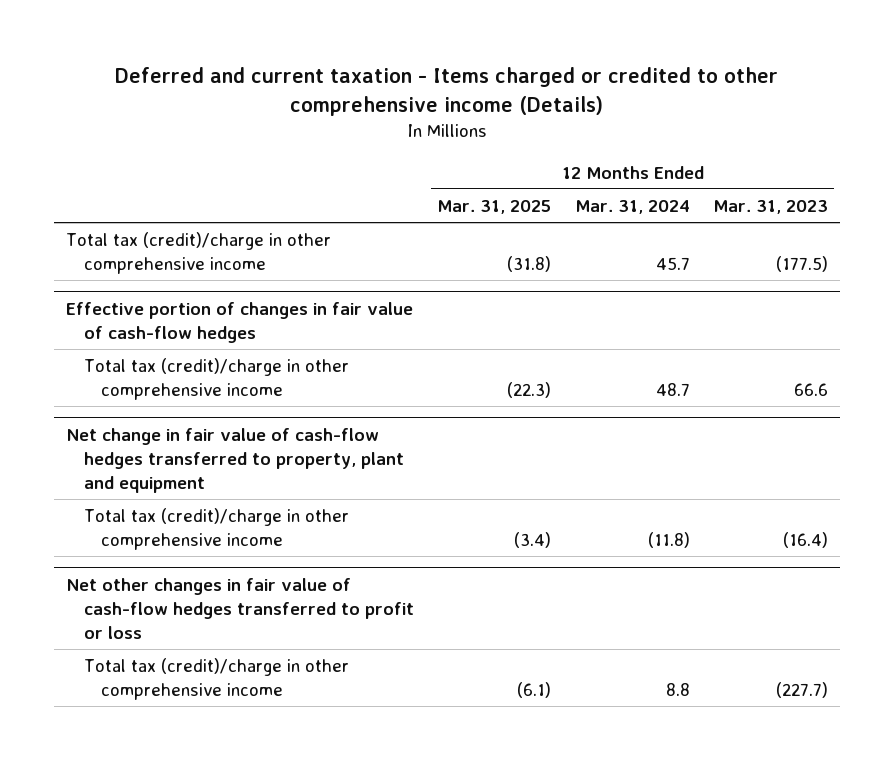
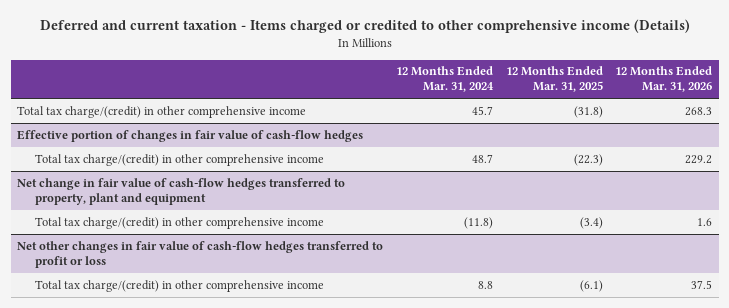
[713,199,829,214] Mar. 31, 2023 -> none
none -> [615,66,713,93] 12 Months Ended Mar. 31, 2026
[66,231,332,274] Total tax (credit)/charge in other comprehensive income -> [17,105,307,118] Total tax charge/(credit) in other comprehensive income
[83,357,349,400] Total tax (credit)/charge in other comprehensive income -> [34,153,324,166] Total tax charge/(credit) in other comprehensive income
[83,507,349,550] Total tax (credit)/charge in other comprehensive income -> [34,216,324,229] Total tax charge/(credit) in other comprehensive income
[83,657,349,700] Total tax (credit)/charge in other comprehensive income -> [34,279,324,292] Total tax charge/(credit) in other comprehensive income

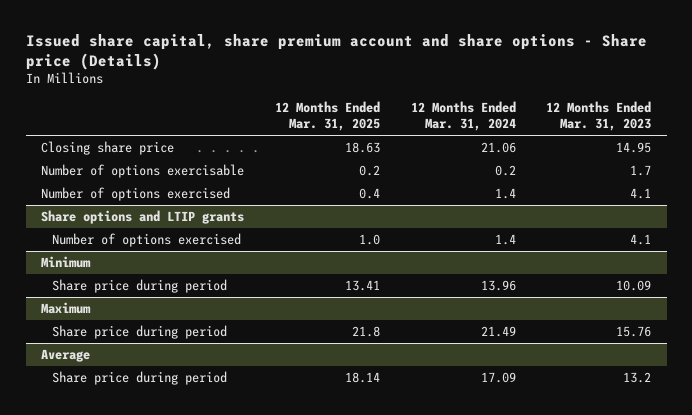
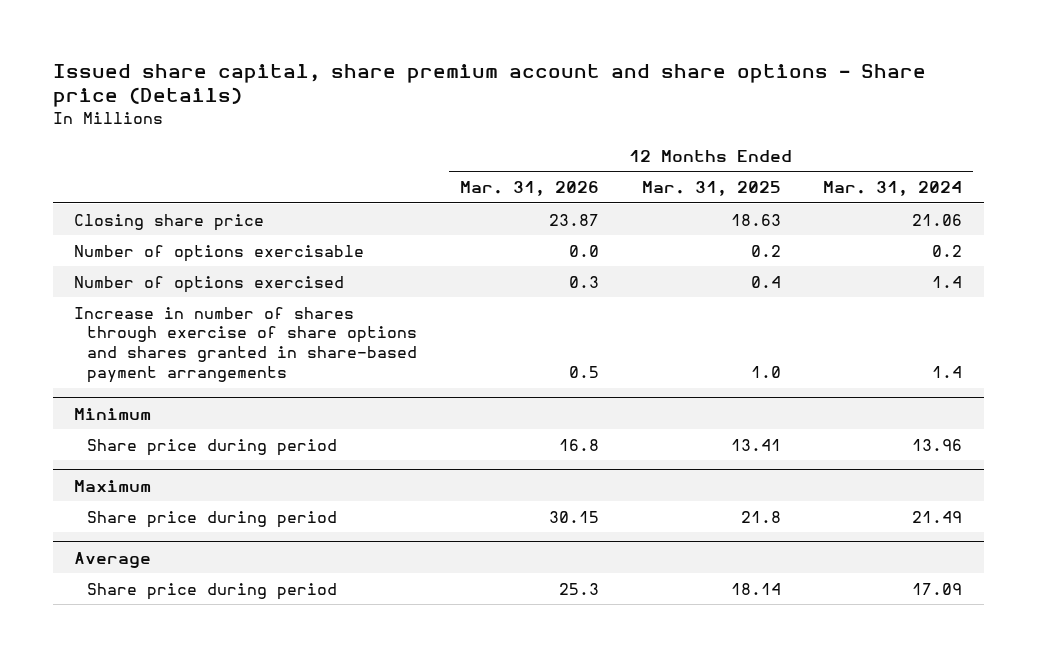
[546,100,652,132] 12 Months Ended Mar. 31, 2023 -> none
none -> [459,180,599,196] Mar. 31, 2026
[40,209,244,224] Share options and LTIP grants -> none
[51,232,241,247] Number of options exercised -> [74,306,418,383] Increase in number of shares through exercise of share options and shares granted in share-based payment arrangements

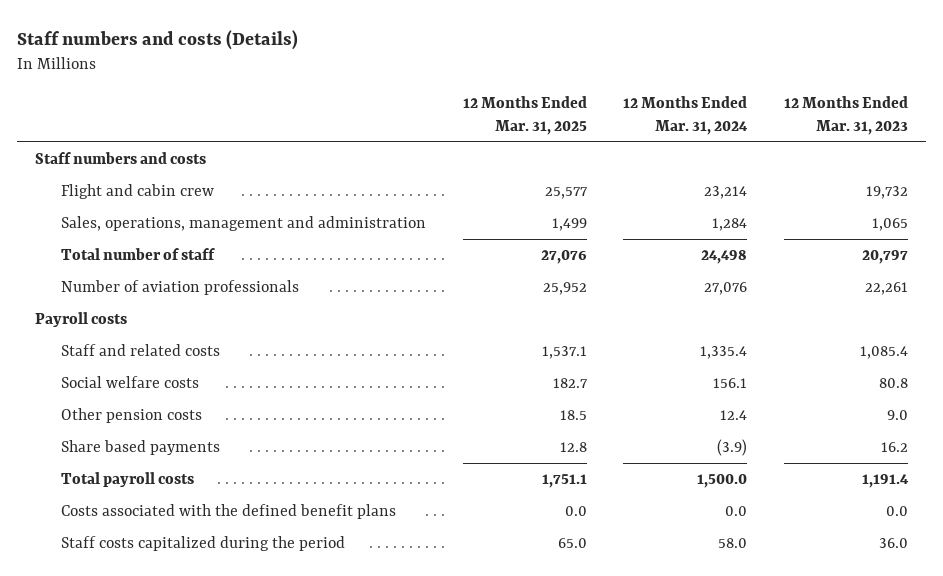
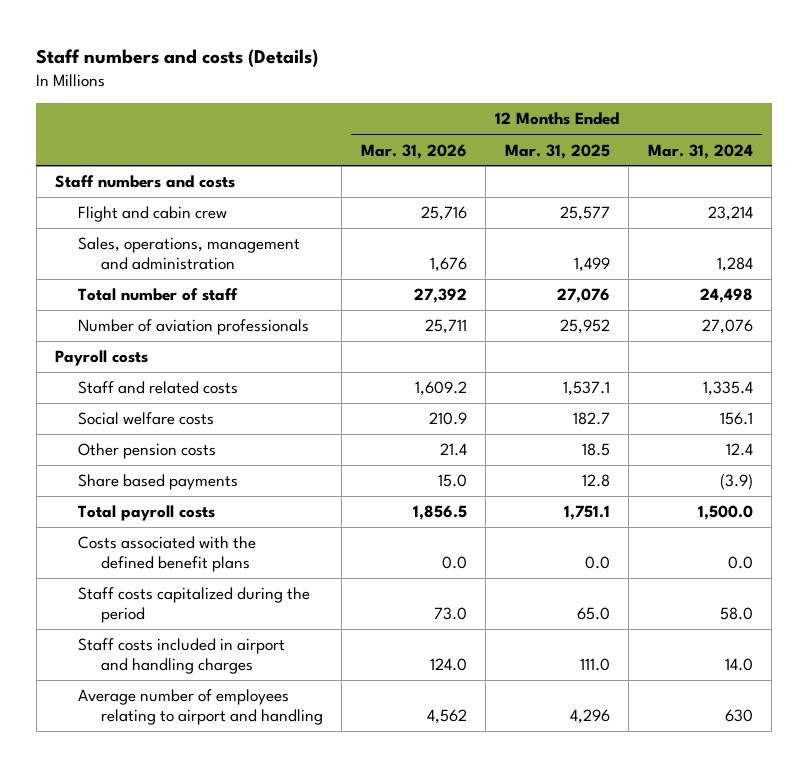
[783,95,908,136] 12 Months Ended Mar. 31, 2023 -> none
none -> [360,143,467,159] Mar. 31, 2026
none -> [78,638,286,675] Staff costs included in airport and handling charges
none -> [78,689,323,726] Average number of employees relating to airport and handling

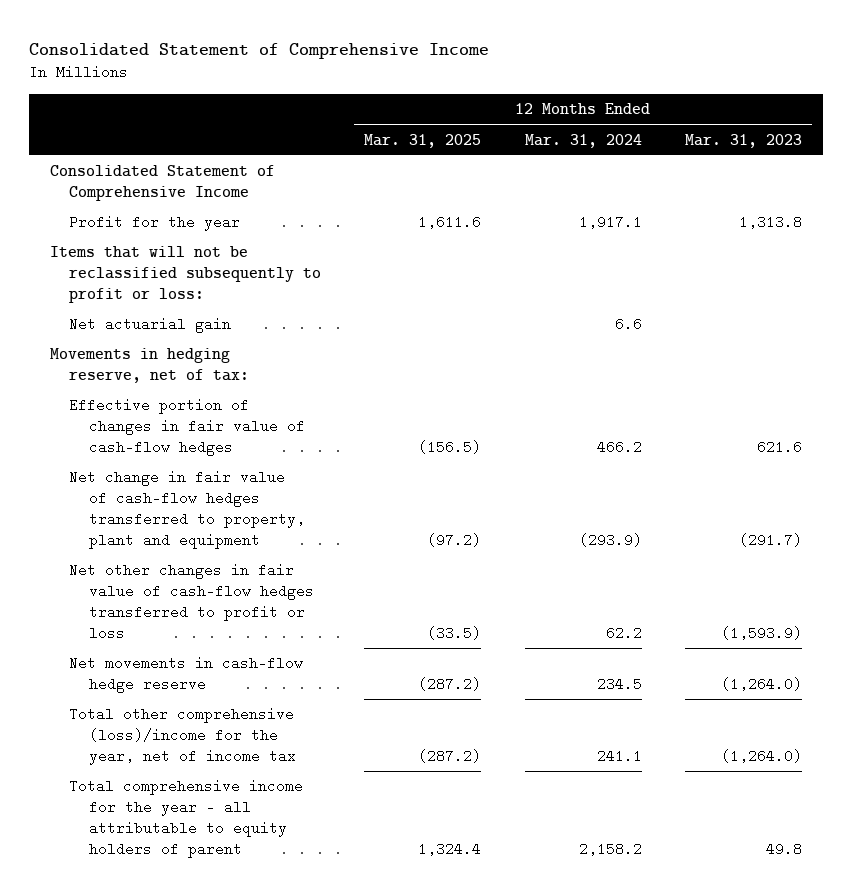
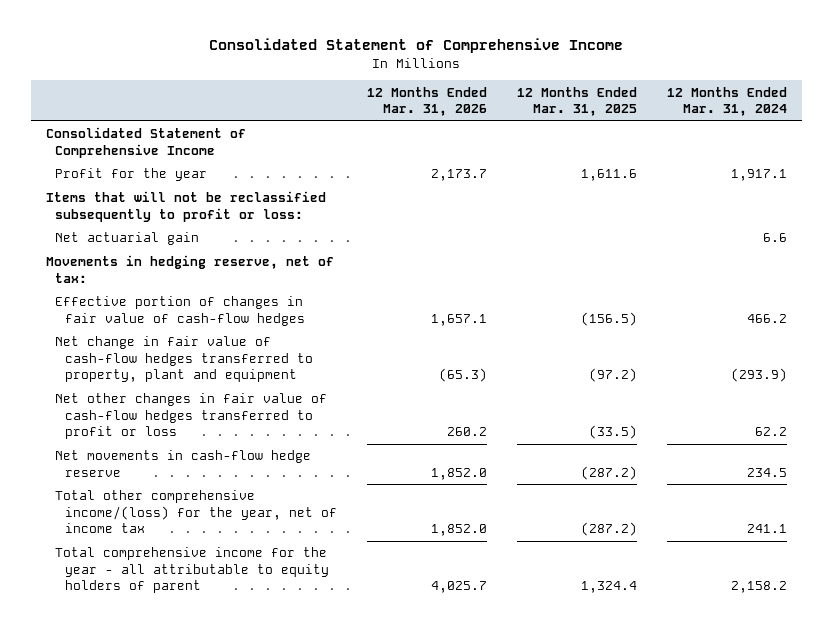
[684,133,802,148] Mar. 31, 2023 -> none
none -> [366,86,487,117] 12 Months Ended Mar. 31, 2026
[69,707,296,765] Total other comprehensive (loss)/income for the year, net of income tax -> [55,490,337,534] Total other comprehensive income/(loss) for the year, net of income tax

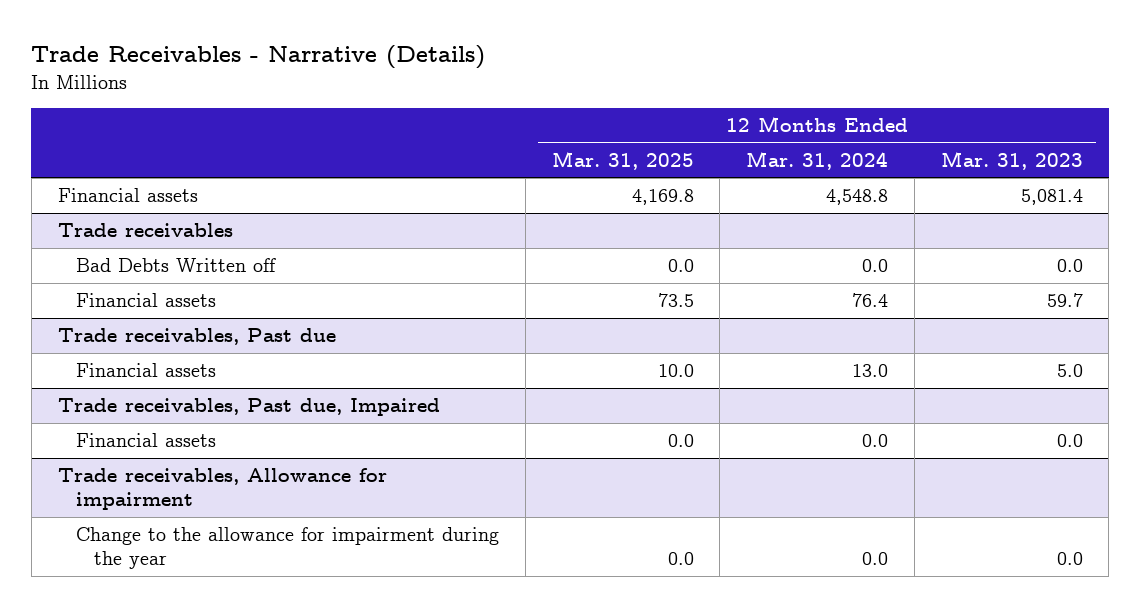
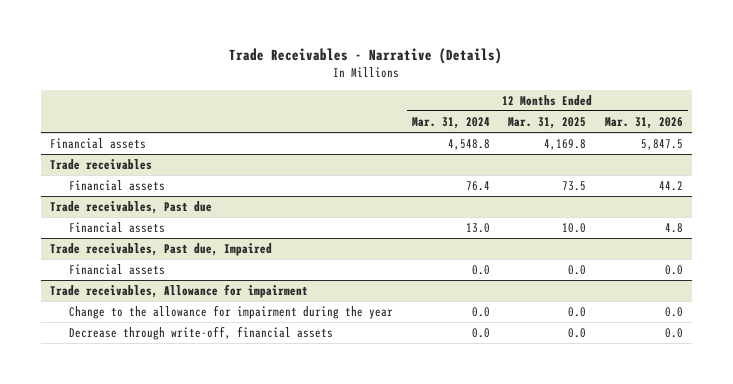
[940,150,1083,170] Mar. 31, 2023 -> none
none -> [604,116,683,129] Mar. 31, 2026
[75,258,276,273] Bad Debts Written off -> none
none -> [68,326,333,341] Decrease through write-off, financial assets

